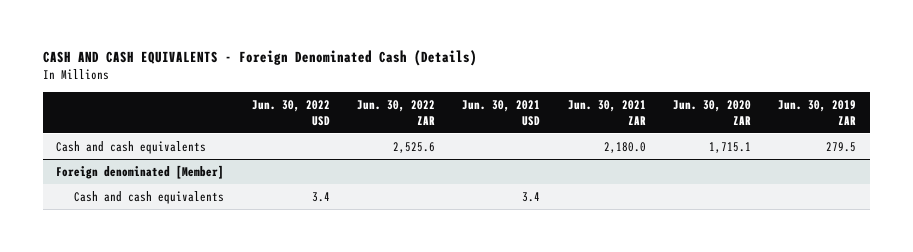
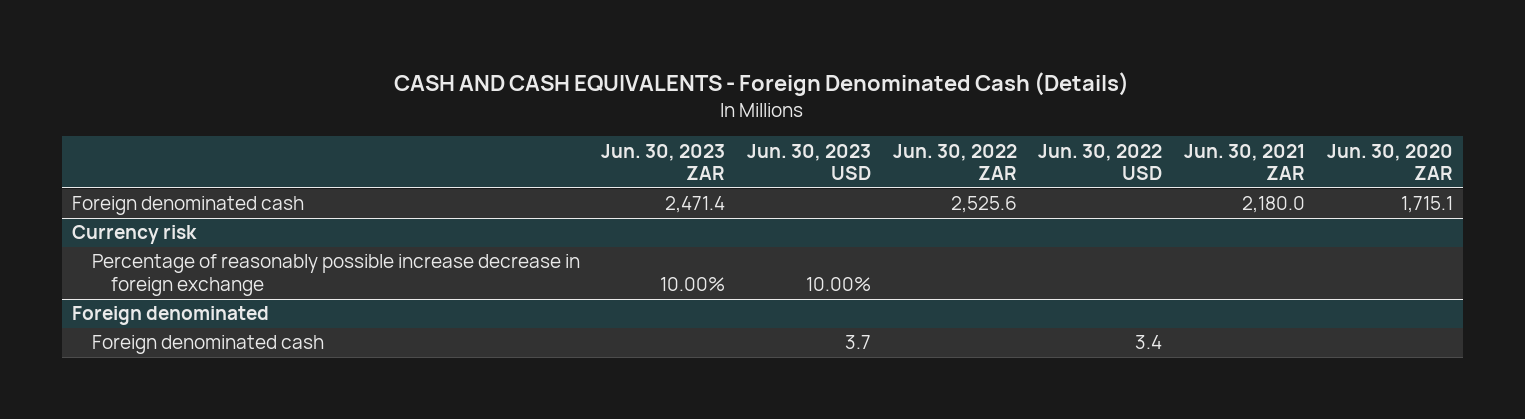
[462,100,541,126] Jun. 30, 2021 USD -> none
[778,100,857,125] Jun. 30, 2019 ZAR -> none
none -> [601,143,726,181] Jun. 30, 2023 ZAR
none -> [746,143,871,181] Jun. 30, 2023 USD
[56,140,207,154] Cash and cash equivalents -> [72,196,305,216] Foreign denominated cash
none -> [72,225,198,245] Currency risk
none -> [91,254,580,297] Percentage of reasonably possible increase decrease in foreign exchange
[56,164,225,179] Foreign denominated [Member] -> [72,306,270,326] Foreign denominated
[74,190,225,204] Cash and cash equivalents -> [91,335,324,355] Foreign denominated cash

